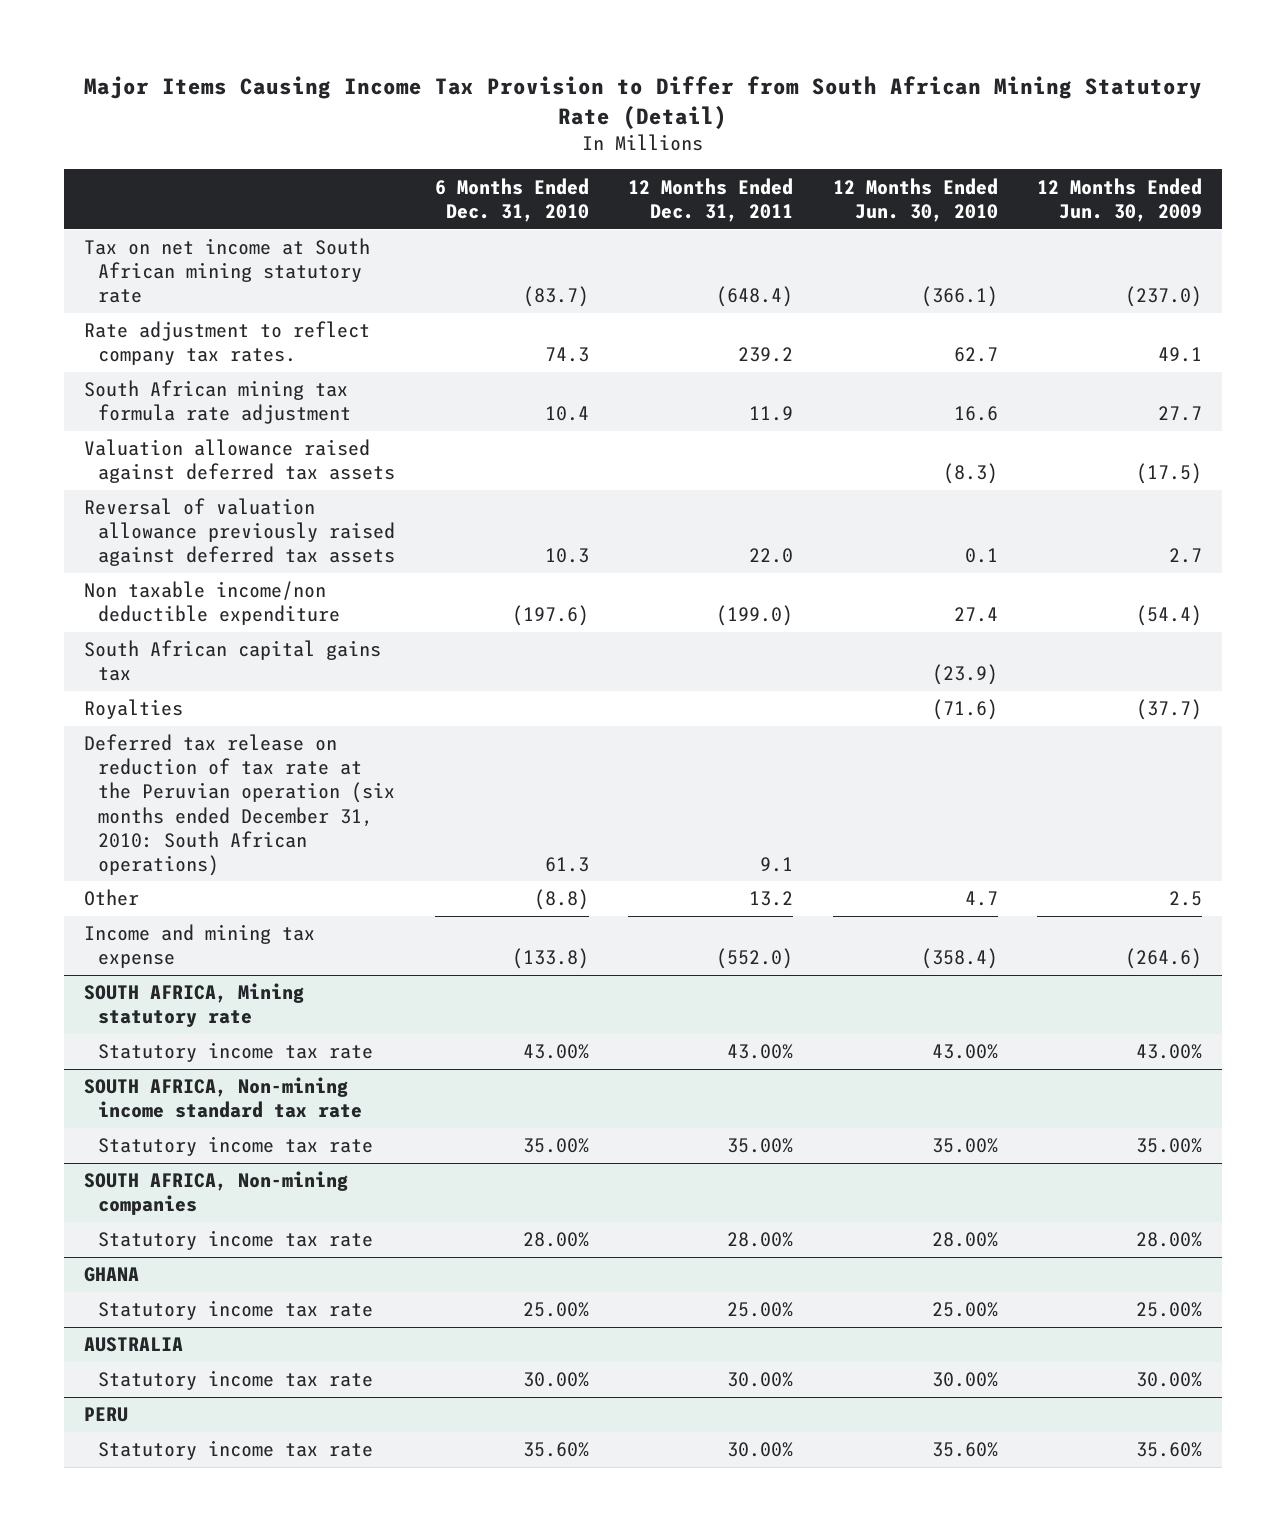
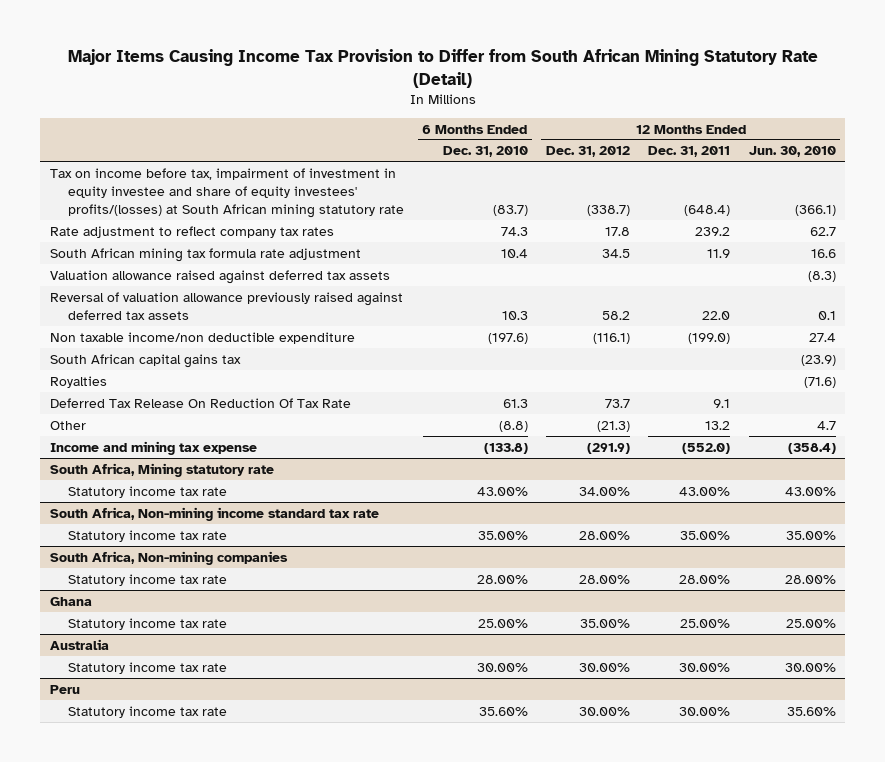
[1037,177,1203,222] 12 Months Ended Jun. 30, 2009 -> none
none -> [546,146,631,158] Dec. 31, 2012
[83,238,370,304] Tax on net income at South African mining statutory rate -> [49,167,405,218] Tax on income before tax, impairment of investment in equity investee and share of equity investees' profits/(losses) at South African mining statutory rate
[83,321,370,366] Rate adjustment to reflect company tax rates. -> [49,225,334,238] Rate adjustment to reflect company tax rates
[83,734,396,876] Deferred tax release on reduction of tax rate at the Peruvian operation (six months ended December 31, 2010: South African operations) -> [49,397,351,408] Deferred Tax Release On Reduction Of Tax Rate
[83,983,304,1028] SOUTH AFRICA, Mining statutory rate -> [49,462,274,477] South Africa, Mining statutory rate
[83,1077,363,1119] SOUTH AFRICA, Non-mining income standard tax rate -> [49,506,379,521] South Africa, Non-mining income standard tax rate
[83,1171,348,1216] SOUTH AFRICA, Non-mining companies -> [49,550,288,565] South Africa, Non-mining companies
[83,1267,139,1283] GHANA -> [49,596,92,606] Ghana
[83,1337,183,1353] AUSTRALIA -> [49,638,109,650] Australia
[83,1407,128,1423] PERU -> [49,684,80,694] Peru

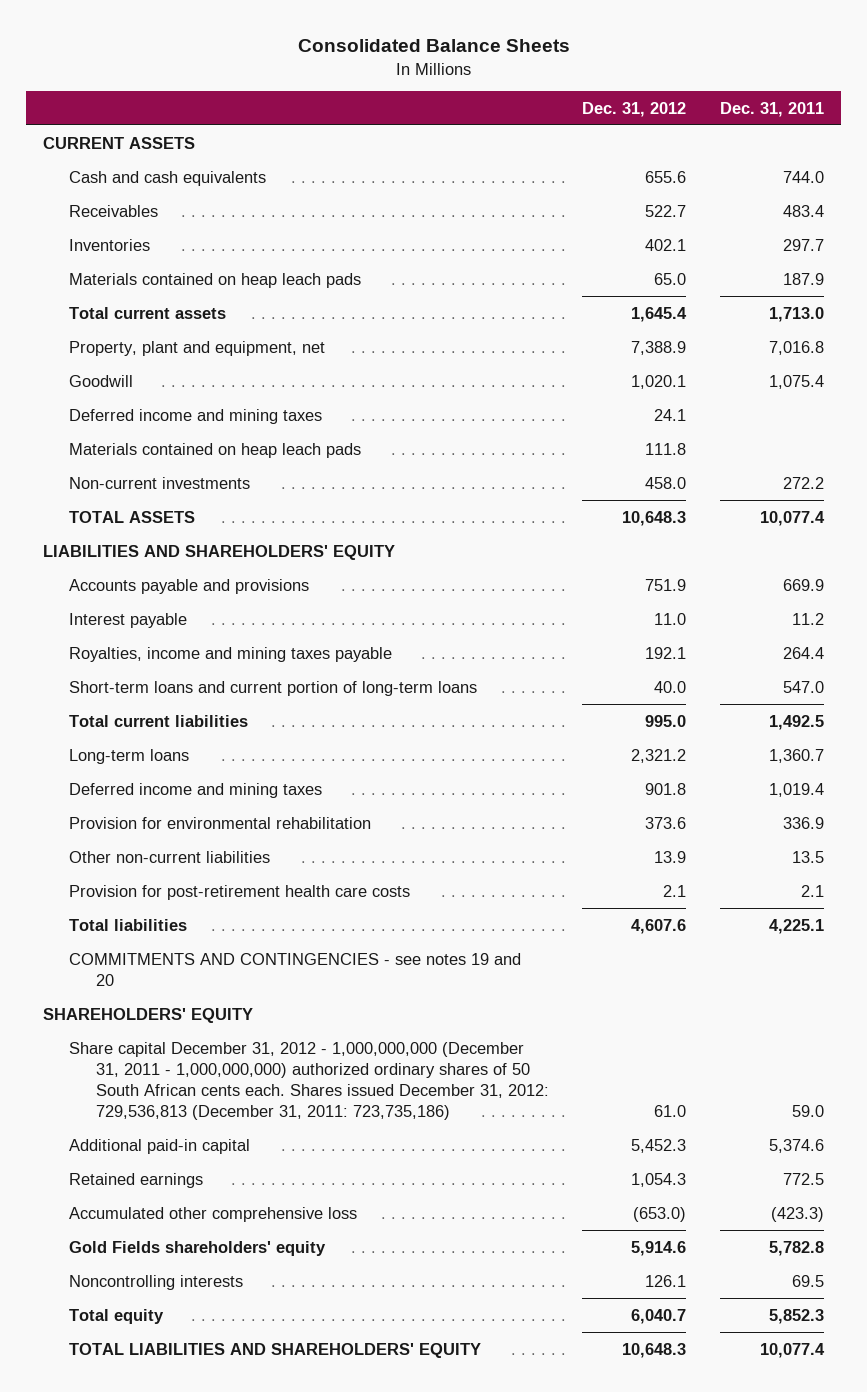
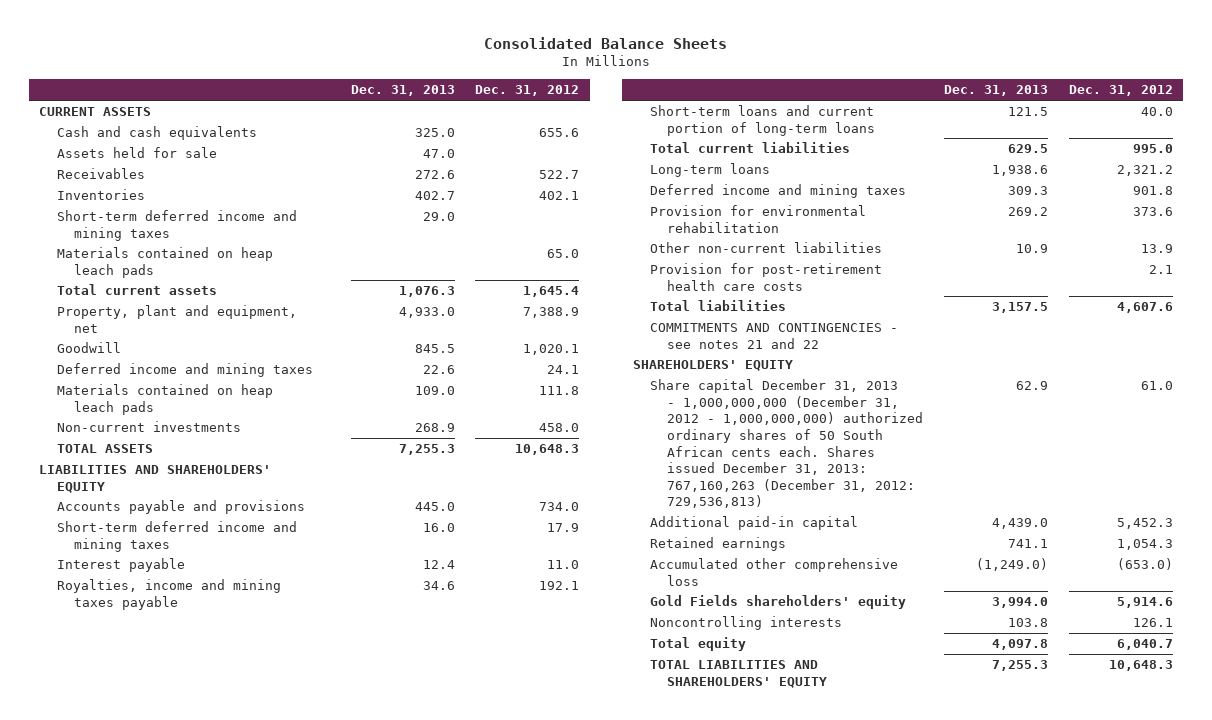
[719,101,824,117] Dec. 31, 2011 -> none
none -> [350,85,455,97] Dec. 31, 2013
none -> [56,147,217,159] Assets held for sale
none -> [56,210,297,241] Short-term deferred income and mining taxes
[645,578,687,591] 751.9 -> [539,502,580,512] 734.0
none -> [56,521,297,552] Short-term deferred income and mining taxes
[69,952,522,986] COMMITMENTS AND CONTINGENCIES - see notes 19 and 20 -> [649,323,898,349] COMMITMENTS AND CONTINGENCIES - see notes 21 and 22
[69,1041,549,1121] Share capital December 31, 2012 - 1,000,000,000 (December 31, 2011 - 1,000,000,000) authorized ordinary shares of 50 South African cents each. Shares issued December 31, 2012: 729,536,813 (December 31, 2011: 723,735,186) -> [649,379,923,509] Share capital December 31, 2013 - 1,000,000,000 (December 31, 2012 - 1,000,000,000) authorized ordinary shares of 50 South African cents each. Shares issued December 31, 2013: 767,160,263 (December 31, 2012: 729,536,813)

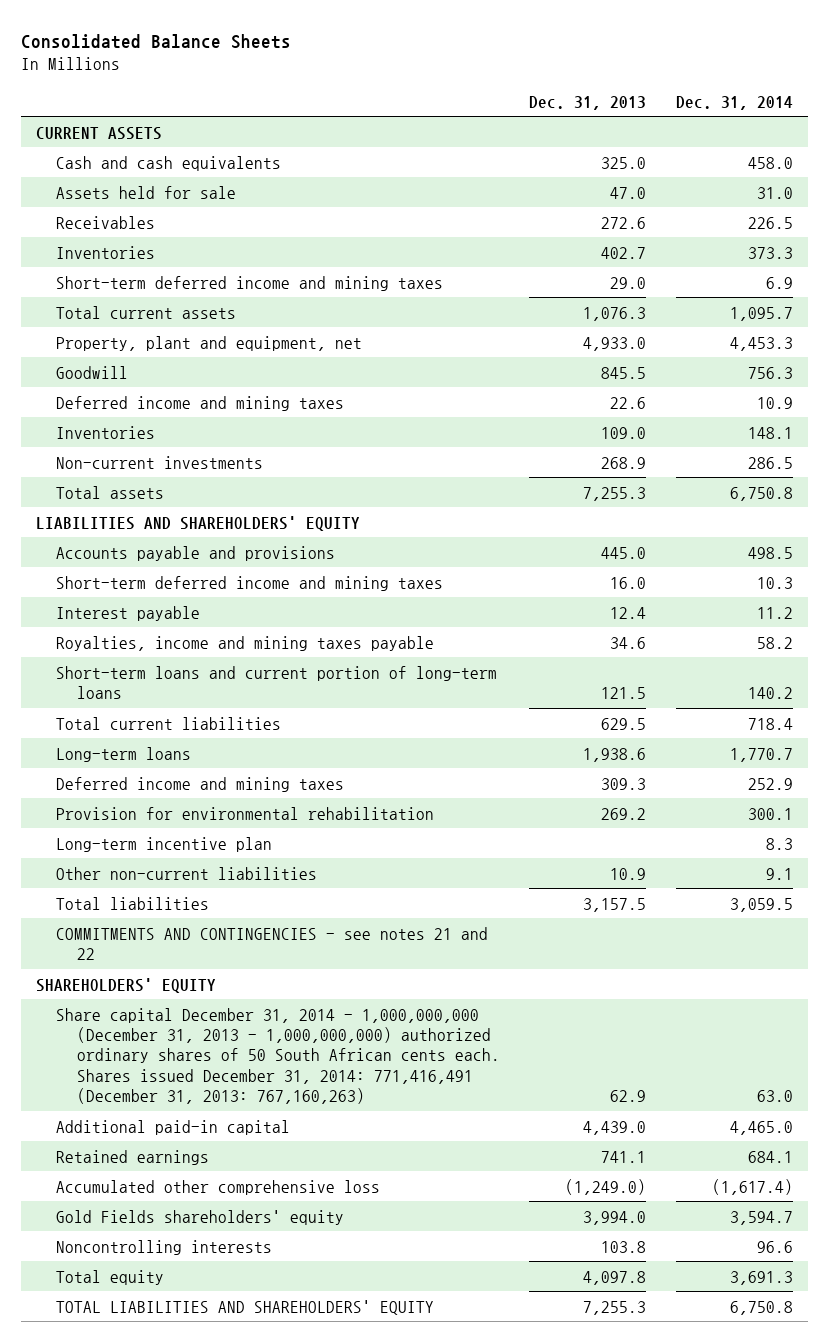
[475,85,580,97] Dec. 31, 2012 -> none
none -> [675,95,793,110] Dec. 31, 2014
[56,247,273,278] Materials contained on heap leach pads -> none
[56,384,273,415] Materials contained on heap leach pads -> none
none -> [56,425,156,439] Inventories
[56,444,153,454] TOTAL ASSETS -> [56,485,165,499] Total assets
none -> [56,836,273,852] Long-term incentive plan
[649,263,882,291] Provision for post-retirement health care costs -> none
[649,379,923,509] Share capital December 31, 2013 - 1,000,000,000 (December 31, 2012 - 1,000,000,000) authorized ordinary shares of 50 South African cents each. Shares issued December 31, 2013: 767,160,263 (December 31, 2012: 729,536,813) -> [56,1007,500,1105] Share capital December 31, 2014 - 1,000,000,000 (December 31, 2013 - 1,000,000,000) authorized ordinary shares of 50 South African cents each. Shares issued December 31, 2014: 771,416,491 (December 31, 2013: 767,160,263)

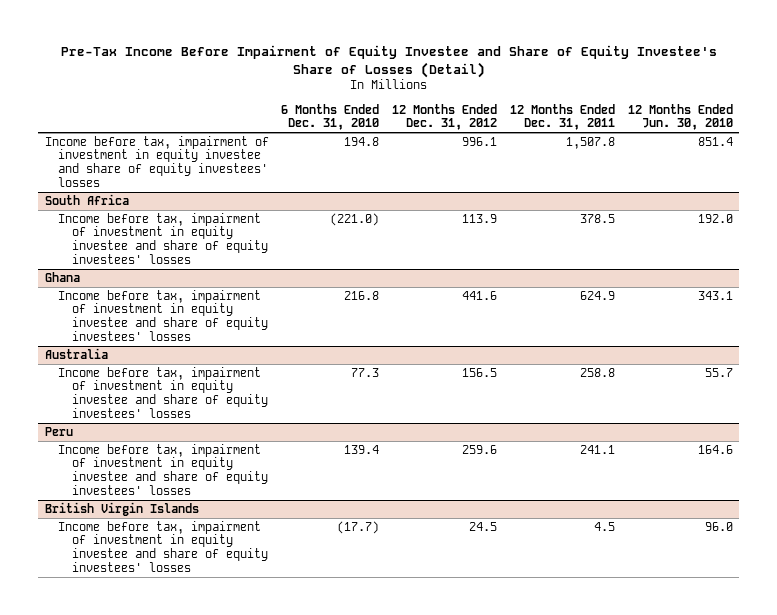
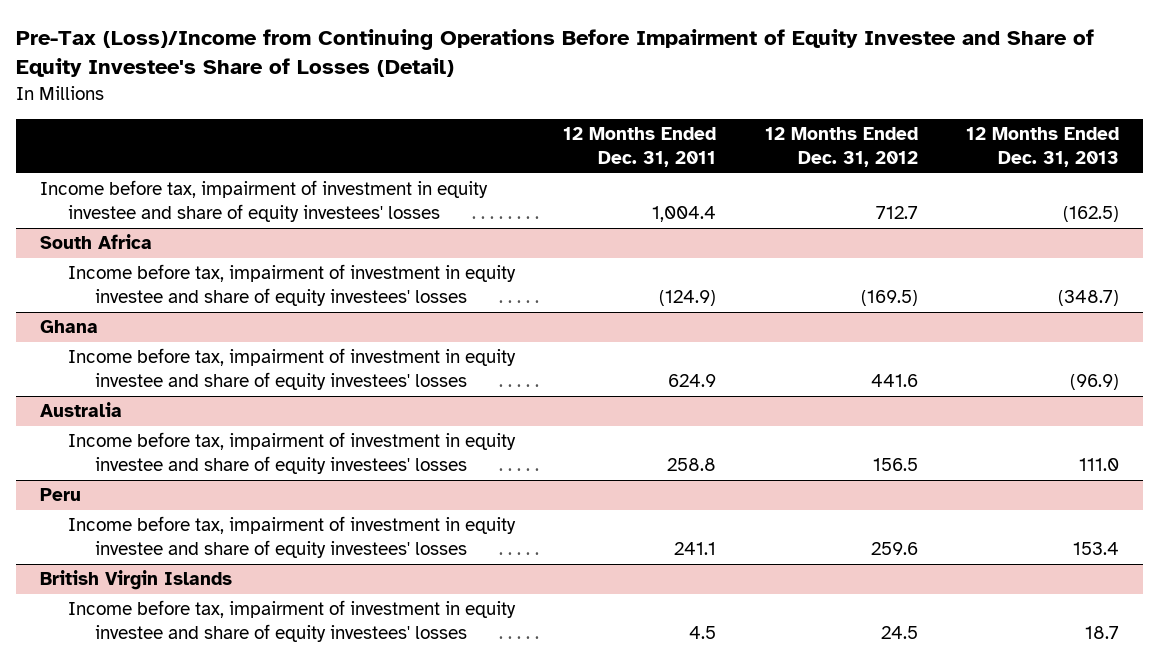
[60,45,717,78] Pre-Tax Income Before Impairment of Equity Investee and Share of Equity Investee's Share of Losses (Detail) -> [15,28,1094,78] Pre-Tax (Loss)/Income from Continuing Operations Before Impairment of Equity Investee and Share of Equity Investee's Share of Losses (Detail)
[281,103,380,131] 6 Months Ended Dec. 31, 2010 -> none
[627,103,733,131] 12 Months Ended Jun. 30, 2010 -> none
none -> [966,126,1120,167] 12 Months Ended Dec. 31, 2013
[462,136,498,146] 996.1 -> [875,206,918,220] 712.7
[566,136,616,149] 1,507.8 -> [652,206,717,223] 1,004.4
[462,213,498,223] 113.9 -> [860,290,918,307] (169.5)
[580,213,616,223] 378.5 -> [659,290,717,307] (124.9)

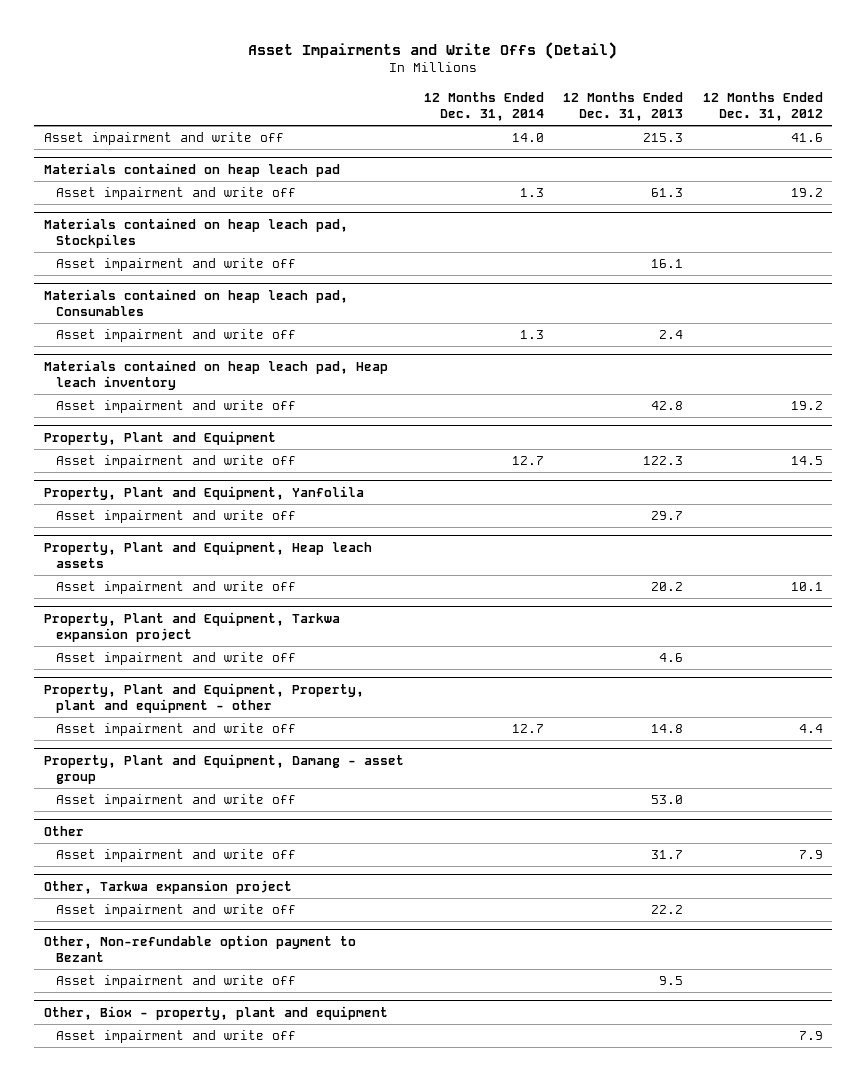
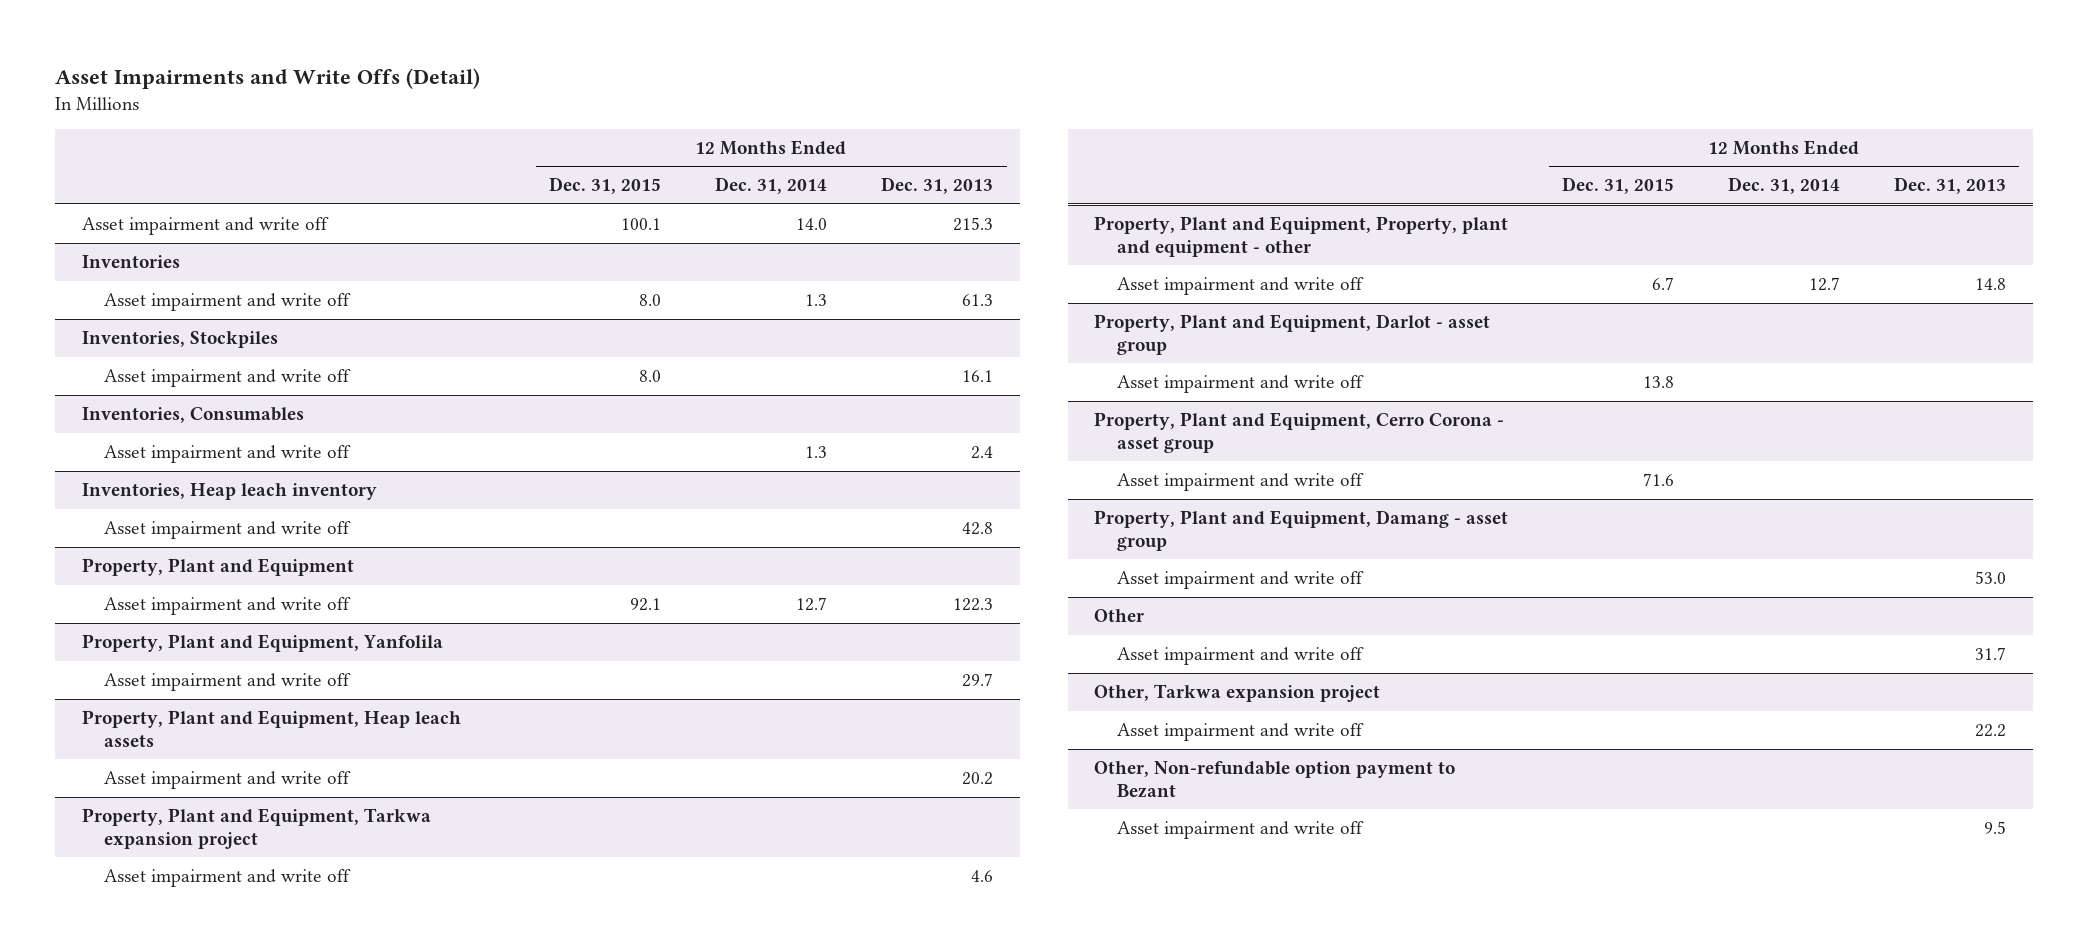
[702,91,823,122] 12 Months Ended Dec. 31, 2012 -> none
none -> [549,177,662,195] Dec. 31, 2015
[44,162,341,177] Materials contained on heap leach pad -> [81,254,180,268] Inventories
[44,217,349,249] Materials contained on heap leach pad, Stockpiles -> none
none -> [81,330,278,348] Inventories, Stockpiles
[44,288,349,317] Materials contained on heap leach pad, Consumables -> none
none -> [81,406,304,423] Inventories, Consumables
[44,359,389,391] Materials contained on heap leach pad, Heap leach inventory -> none
none -> [81,482,377,500] Inventories, Heap leach inventory
none -> [1094,313,1491,355] Property, Plant and Equipment, Darlot - asset group
none -> [1116,374,1364,393] Asset impairment and write off
none -> [1094,411,1505,453] Property, Plant and Equipment, Cerro Corona - asset group
none -> [1116,472,1364,491] Asset impairment and write off
[44,1005,389,1020] Other, Biox - property, plant and equipment -> none
[55,1030,296,1044] Asset impairment and write off -> none

